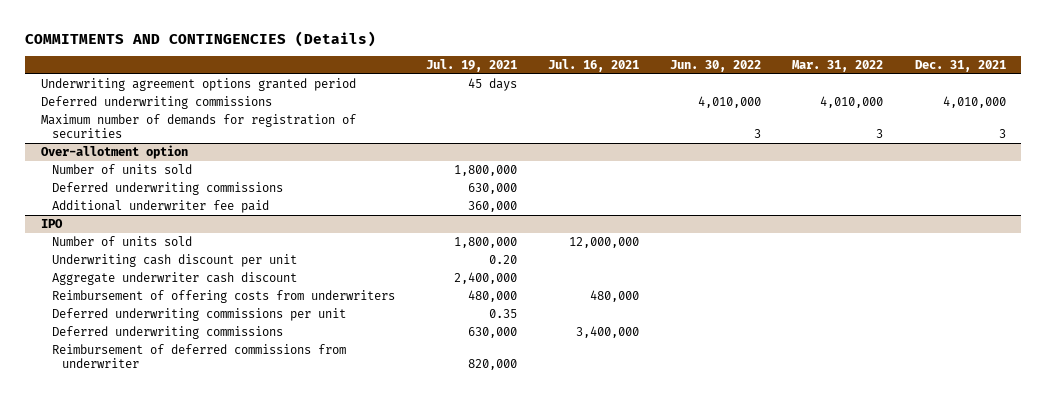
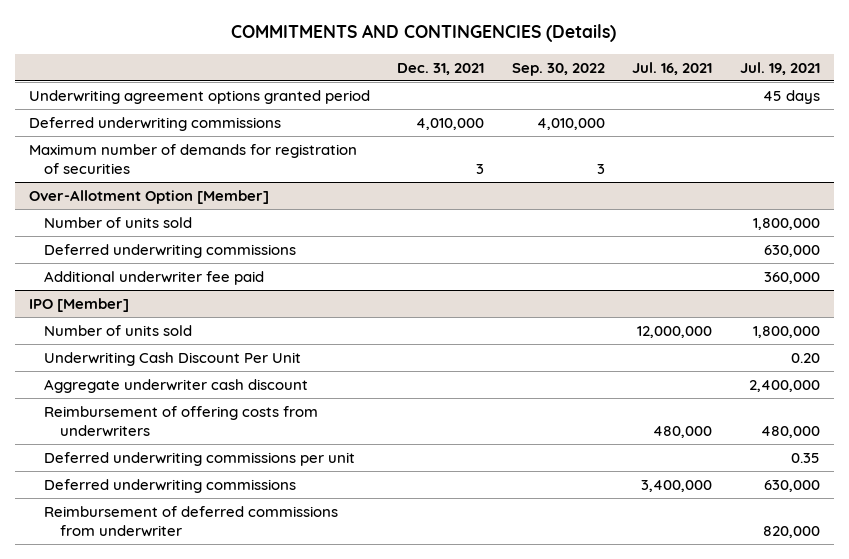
[670,59,762,72] Jun. 30, 2022 -> none
[792,59,884,72] Mar. 31, 2022 -> none
none -> [511,62,605,76] Sep. 30, 2022
[40,145,188,160] Over-allotment option -> [28,190,269,205] Over-Allotment Option [Member]
[40,219,63,229] IPO -> [28,298,129,313] IPO [Member]
[51,254,297,268] Underwriting cash discount per unit -> [44,352,302,367] Underwriting Cash Discount Per Unit

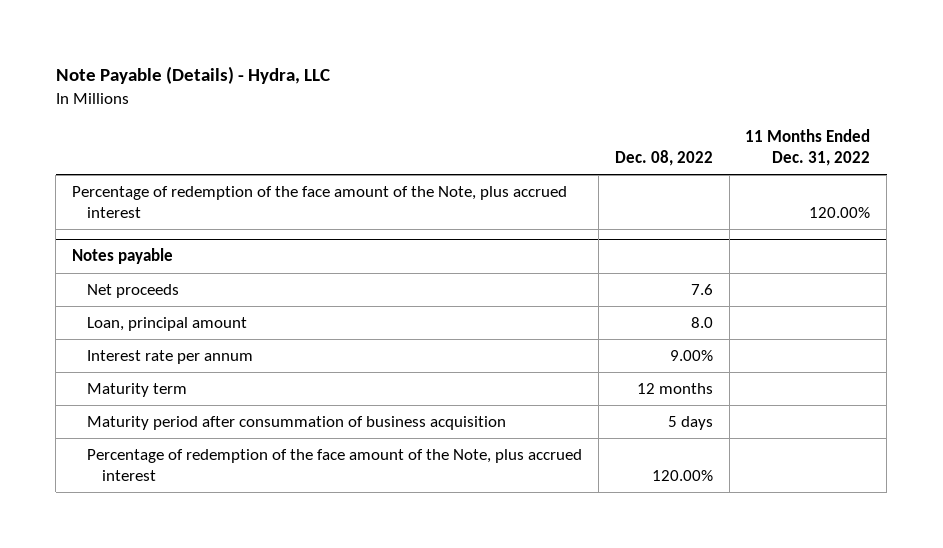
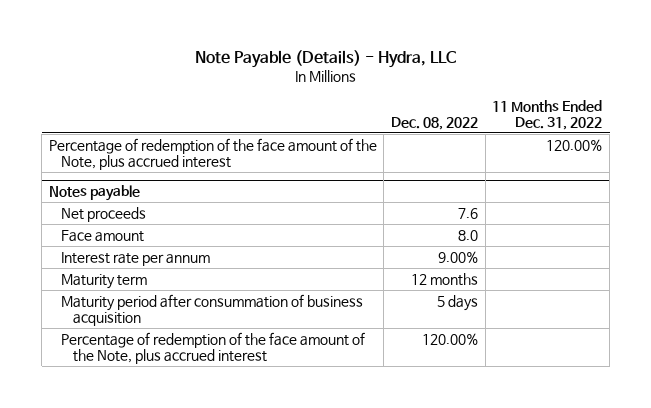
[87,316,248,331] Loan, principal amount -> [60,229,144,242] Face amount

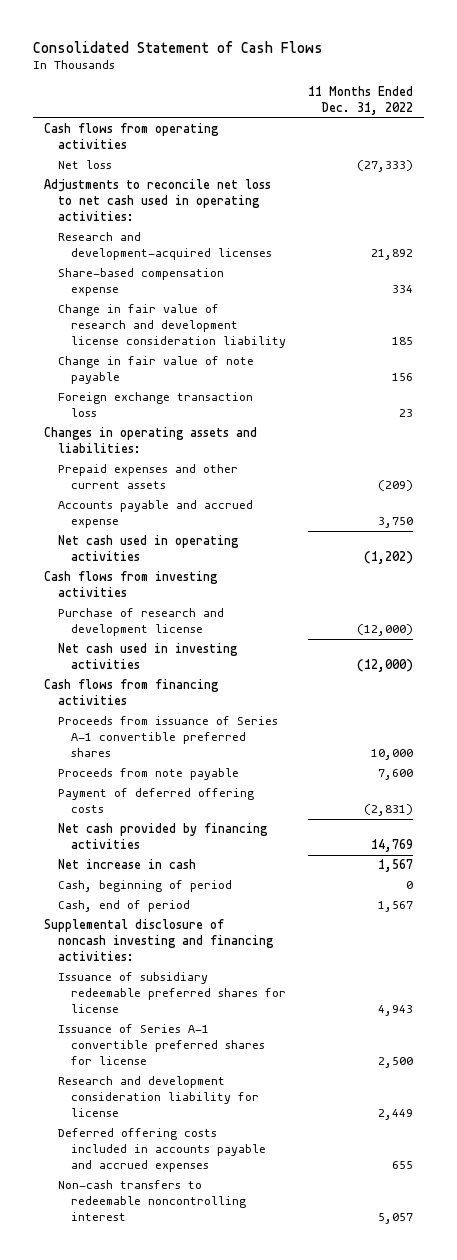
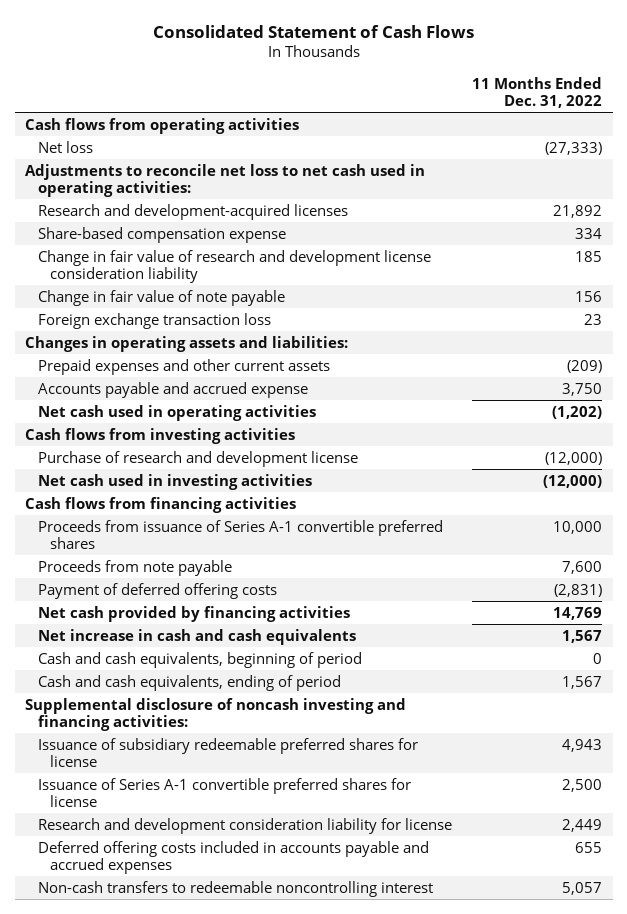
[57,859,196,870] Net increase in cash -> [37,628,356,645] Net increase in cash and cash equivalents
[57,880,232,893] Cash, beginning of period -> [37,651,362,668] Cash and cash equivalents, beginning of period
[57,900,190,913] Cash, end of period -> [37,674,341,691] Cash and cash equivalents, ending of period

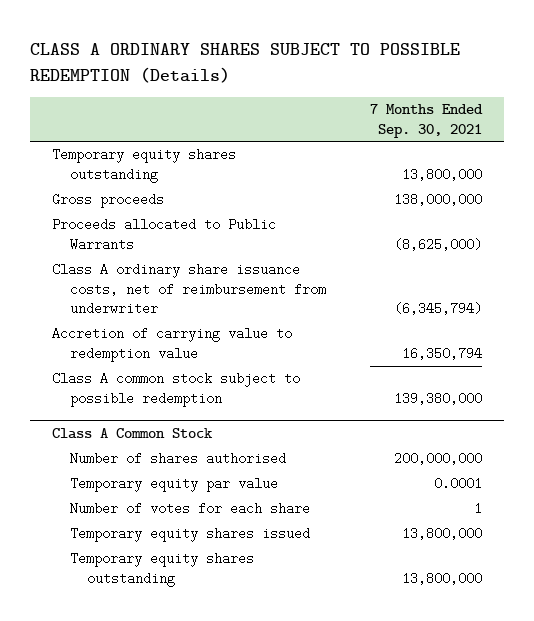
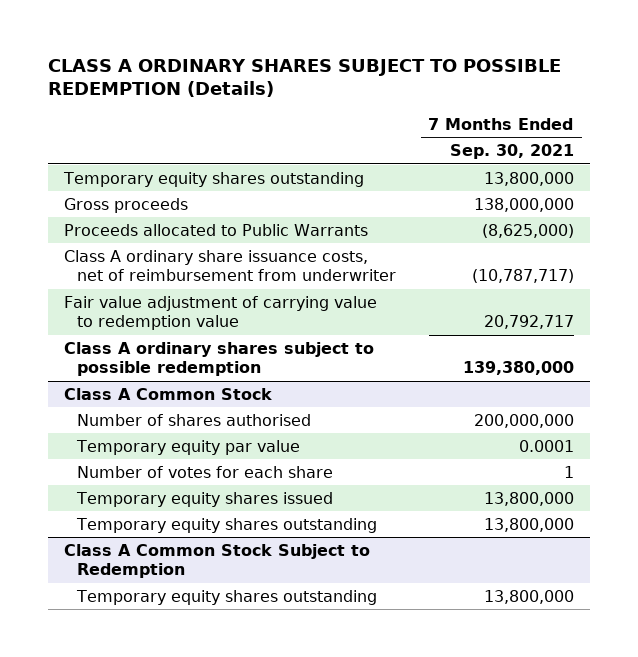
[393,302,482,316] (6,345,794) -> [471,269,574,284] (10,787,717)
[52,327,293,362] Accretion of carrying value to redemption value -> [64,295,378,331] Fair value adjustment of carrying value to redemption value
[401,346,482,360] 16,350,794 -> [483,315,574,330] 20,792,717
[52,372,301,407] Class A common stock subject to possible redemption -> [64,341,375,377] Class A ordinary shares subject to possible redemption
none -> [64,543,371,579] Class A Common Stock Subject to Redemption
none -> [76,589,378,605] Temporary equity shares outstanding

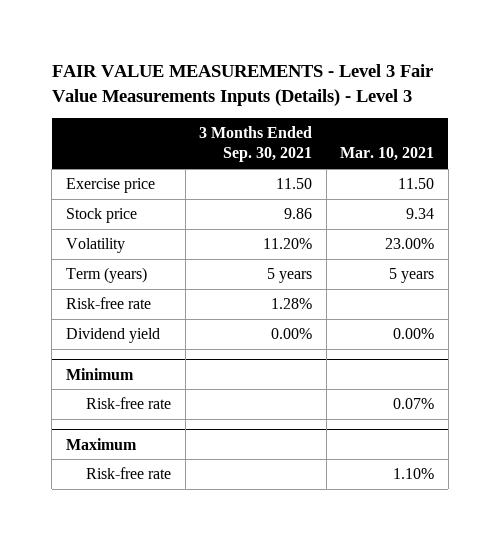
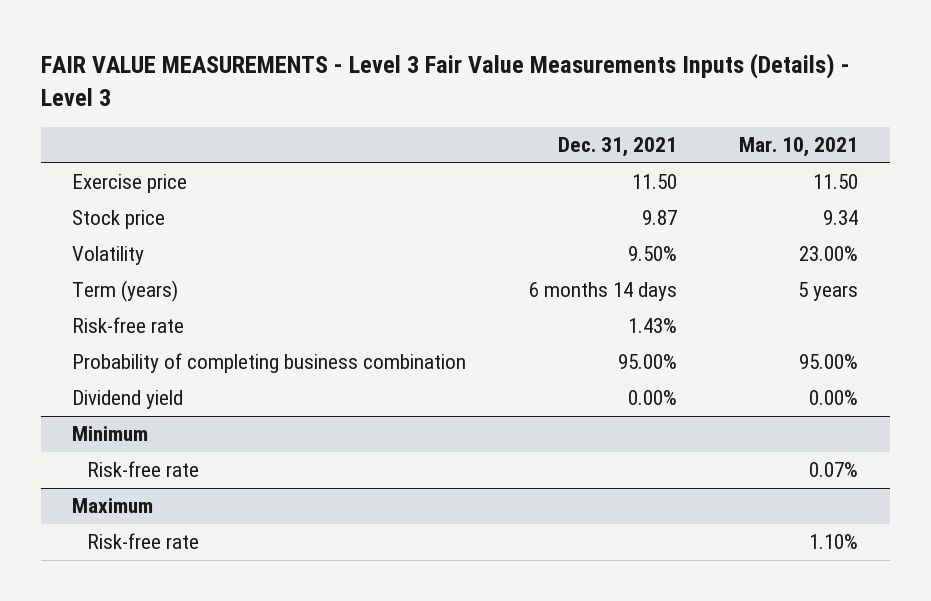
[199,125,313,163] 3 Months Ended Sep. 30, 2021 -> none
none -> [557,137,677,158] Dec. 31, 2021
none -> [72,353,467,374] Probability of completing business combination

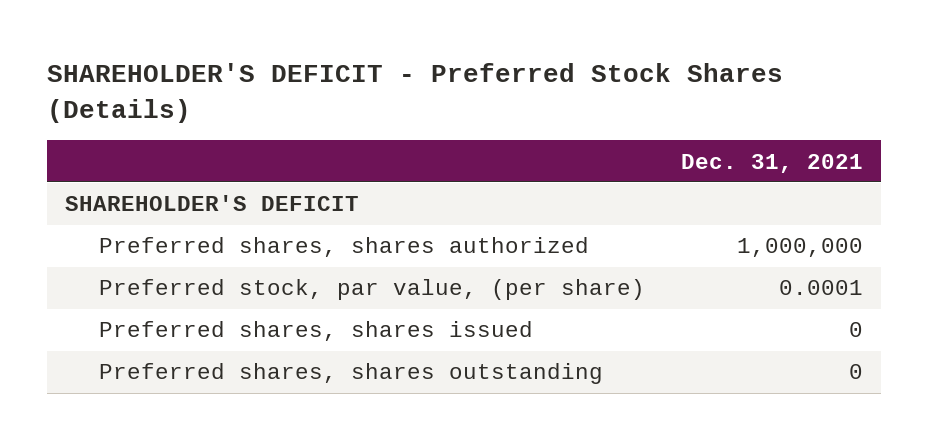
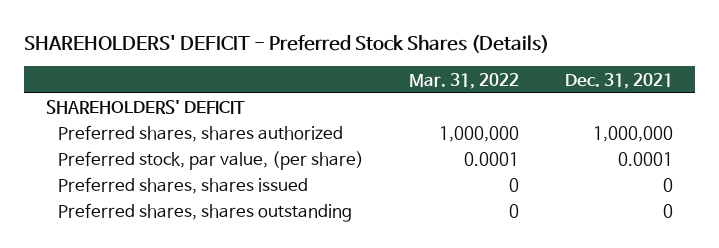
[47,63,784,123] SHAREHOLDER'S DEFICIT - Preferred Stock Shares (Details) -> [23,34,549,53] SHAREHOLDERS' DEFICIT - Preferred Stock Shares (Details)
none -> [409,72,520,89] Mar. 31, 2022
[65,195,360,212] SHAREHOLDER'S DEFICIT -> [46,100,246,115] SHAREHOLDERS' DEFICIT

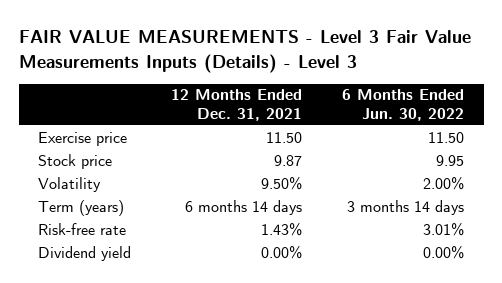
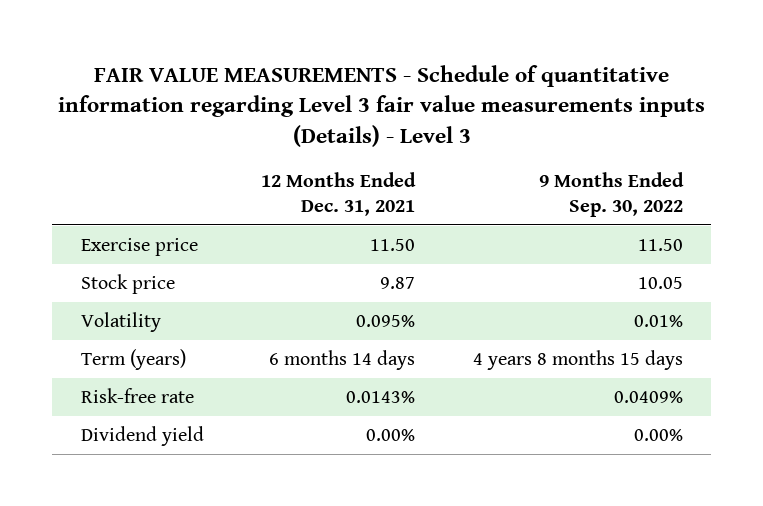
[18,30,471,73] FAIR VALUE MEASUREMENTS - Level 3 Fair Value Measurements Inputs (Details) - Level 3 -> [57,65,705,147] FAIR VALUE MEASUREMENTS - Schedule of quantitative information regarding Level 3 fair value measurements inputs (Details) - Level 3
[341,89,464,122] 6 Months Ended Jun. 30, 2022 -> none
none -> [538,172,684,217] 9 Months Ended Sep. 30, 2022
[261,175,303,190] 9.50% -> [356,315,416,328] 0.095%
[261,221,303,236] 1.43% -> [346,391,416,404] 0.0143%

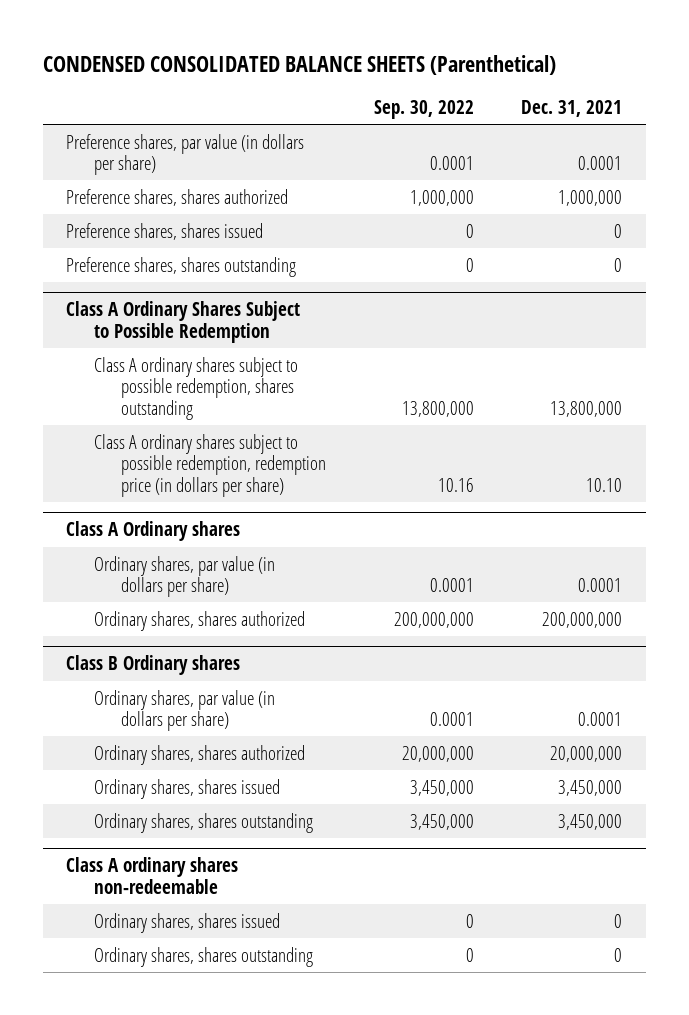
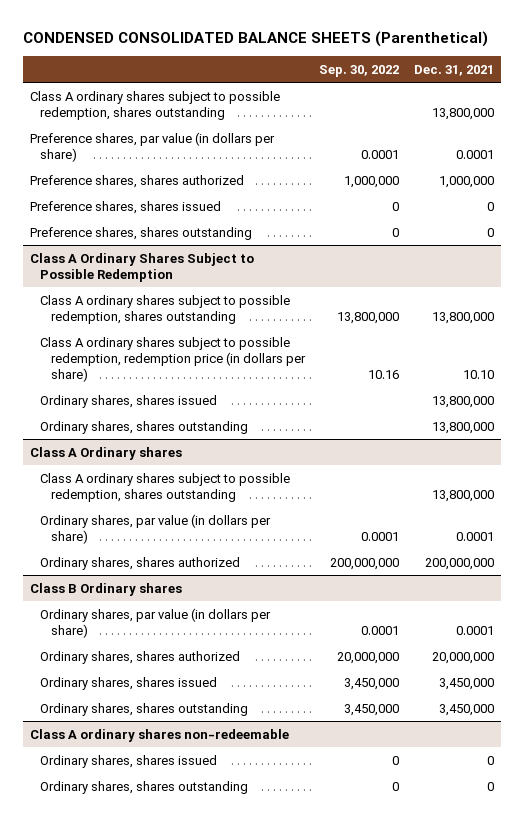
none -> [30,90,281,120] Class A ordinary shares subject to possible redemption, shares outstanding
none -> [40,394,218,408] Ordinary shares, shares issued
none -> [40,420,249,434] Ordinary shares, shares outstanding
none -> [40,472,291,502] Class A ordinary shares subject to possible redemption, shares outstanding

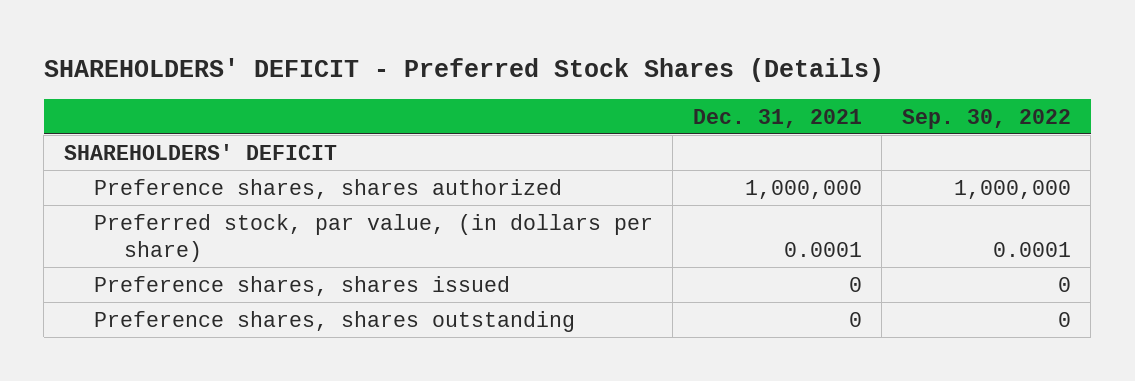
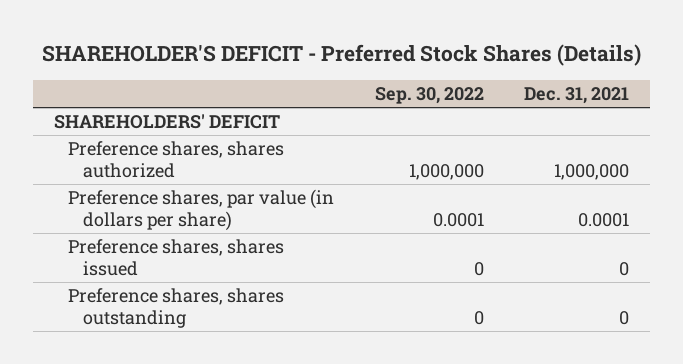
[43,58,884,83] SHAREHOLDERS' DEFICIT - Preferred Stock Shares (Details) -> [41,44,641,67] SHAREHOLDER'S DEFICIT - Preferred Stock Shares (Details)
[93,213,653,262] Preferred stock, par value, (in dollars per share) -> [68,189,335,232] Preference shares, par value (in dollars per share)

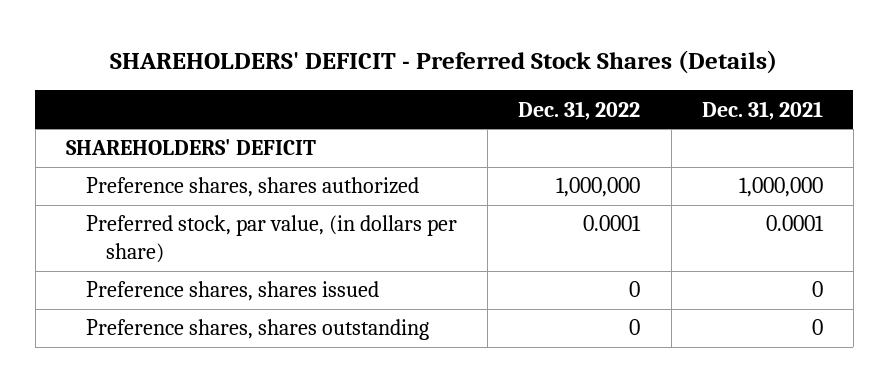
[41,44,641,67] SHAREHOLDER'S DEFICIT - Preferred Stock Shares (Details) -> [110,49,778,74] SHAREHOLDERS' DEFICIT - Preferred Stock Shares (Details)
[374,86,484,104] Sep. 30, 2022 -> none
none -> [518,100,641,120] Dec. 31, 2022
[68,189,335,232] Preference shares, par value (in dollars per share) -> [86,215,458,263] Preferred stock, par value, (in dollars per share)

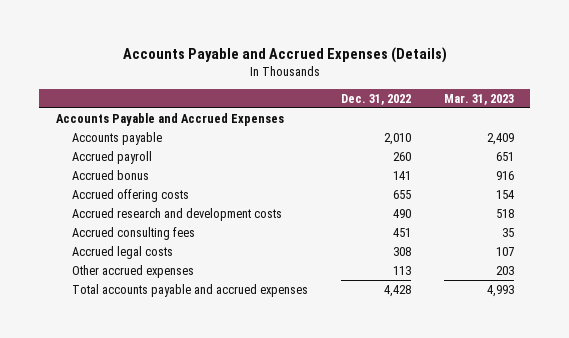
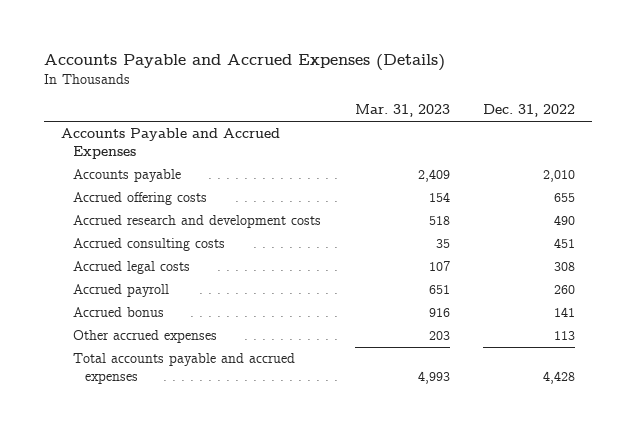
[72,226,196,240] Accrued consulting fees -> [73,238,226,252] Accrued consulting costs
[72,150,153,164] Accrued payroll -> [73,284,170,298] Accrued payroll
[72,169,150,180] Accrued bonus -> [73,307,165,318] Accrued bonus

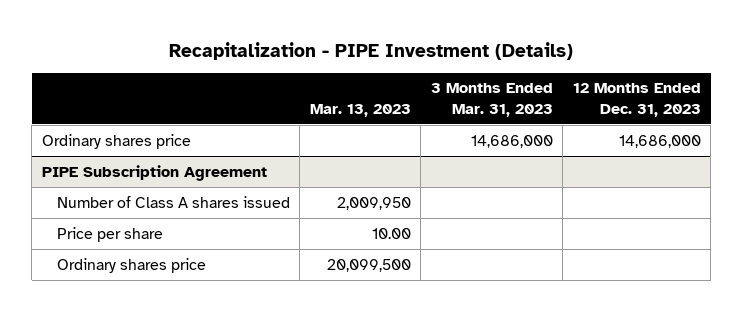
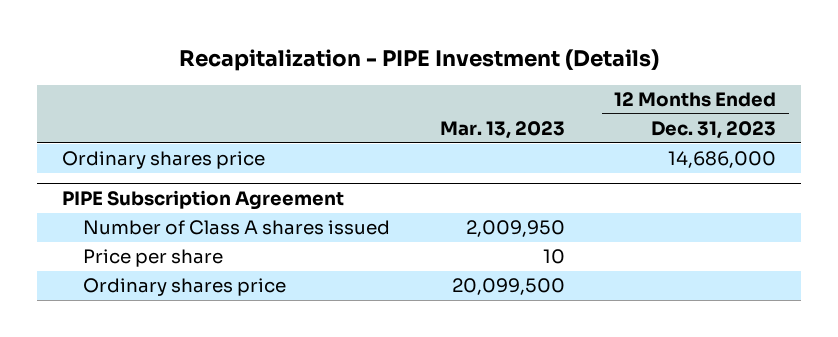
[430,83,553,118] 3 Months Ended Mar. 31, 2023 -> none
[371,227,411,239] 10.00 -> [542,249,565,265] 10

